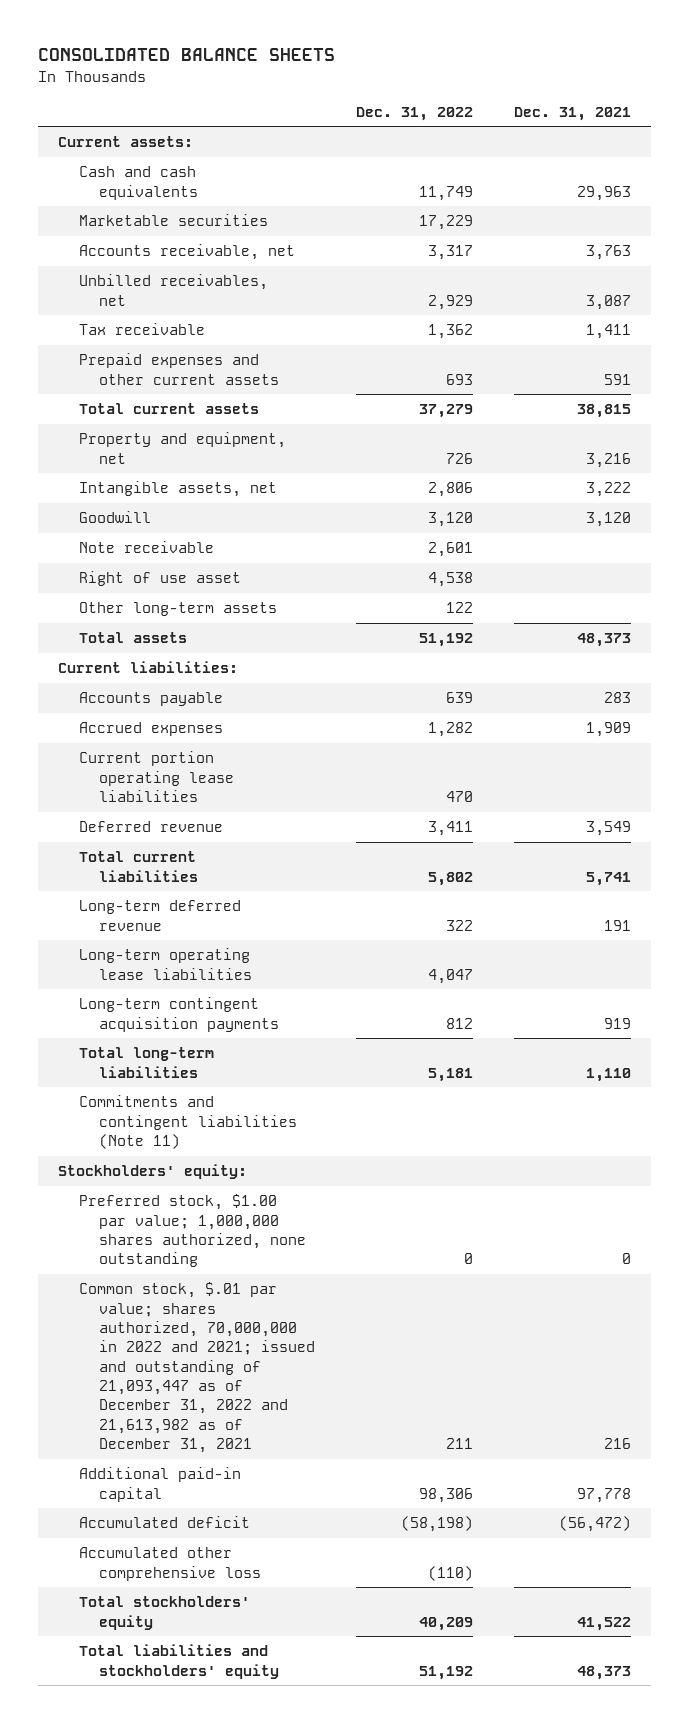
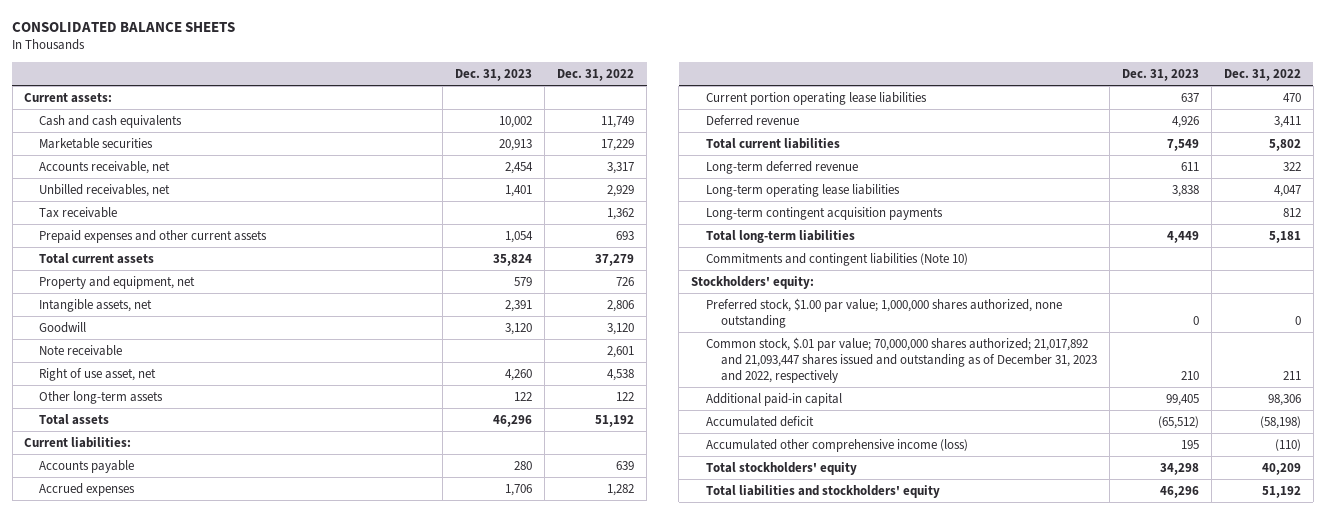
[513,106,631,121] Dec. 31, 2021 -> none
none -> [455,69,533,82] Dec. 31, 2023
[78,571,241,587] Right of use asset -> [39,367,157,381] Right of use asset, net
[78,1095,298,1149] Commitments and contingent liabilities (Note 11) -> [706,252,969,266] Commitments and contingent liabilities (Note 10)
[78,1282,316,1453] Common stock, $.01 par value; shares authorized, 70,000,000 in 2022 and 2021; issued and outstanding of 21,093,447 as of December 31, 2022 and 21,613,982 as of December 31, 2021 -> [706,336,1098,384] Common stock, $.01 par value; 70,000,000 shares authorized; 21,017,892 and 21,093,447 shares issued and outstanding as of December 31, 2023 and 2022, respectively
[78,1547,262,1581] Accumulated other comprehensive loss -> [706,438,969,452] Accumulated other comprehensive income (loss)

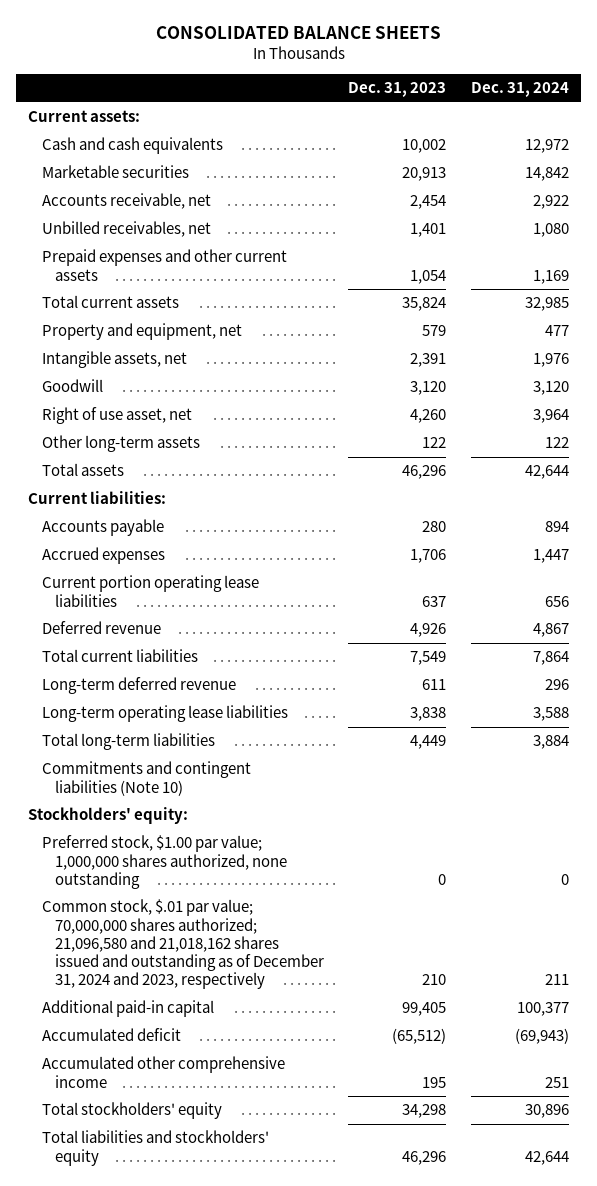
[557,69,635,82] Dec. 31, 2022 -> none
none -> [470,82,569,98] Dec. 31, 2024
[39,206,118,218] Tax receivable -> none
[39,344,123,356] Note receivable -> none
[706,206,944,220] Long-term contingent acquisition payments -> none
[706,336,1098,384] Common stock, $.01 par value; 70,000,000 shares authorized; 21,017,892 and 21,093,447 shares issued and outstanding as of December 31, 2023 and 2022, respectively -> [41,899,325,990] Common stock, $.01 par value; 70,000,000 shares authorized; 21,096,580 and 21,018,162 shares issued and outstanding as of December 31, 2024 and 2023, respectively
[706,438,969,452] Accumulated other comprehensive income (loss) -> [41,1056,285,1088] Accumulated other comprehensive income

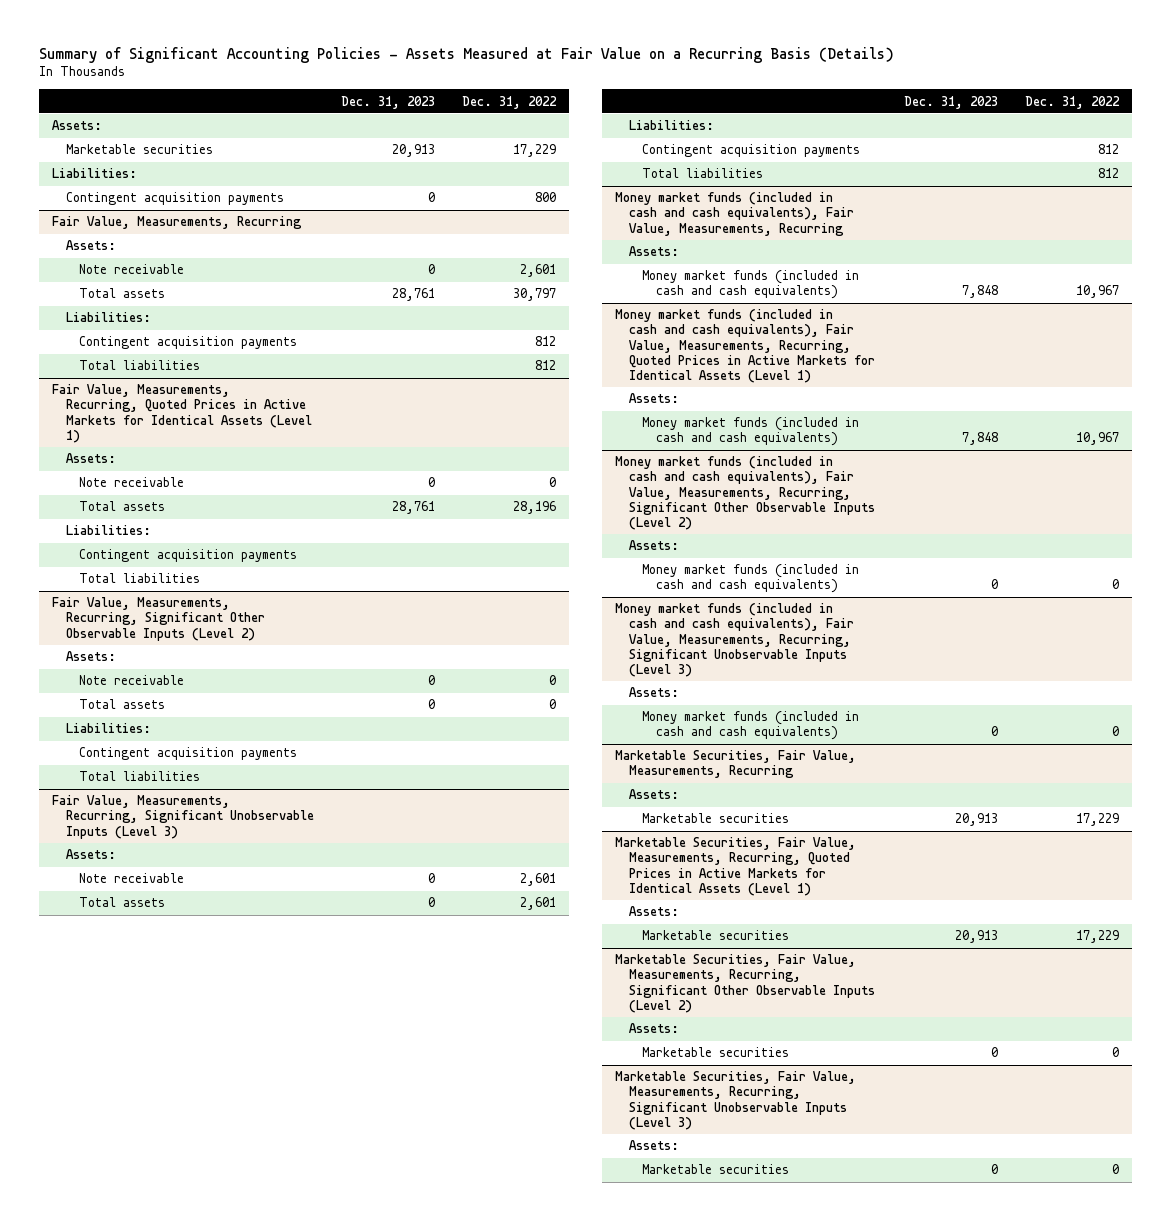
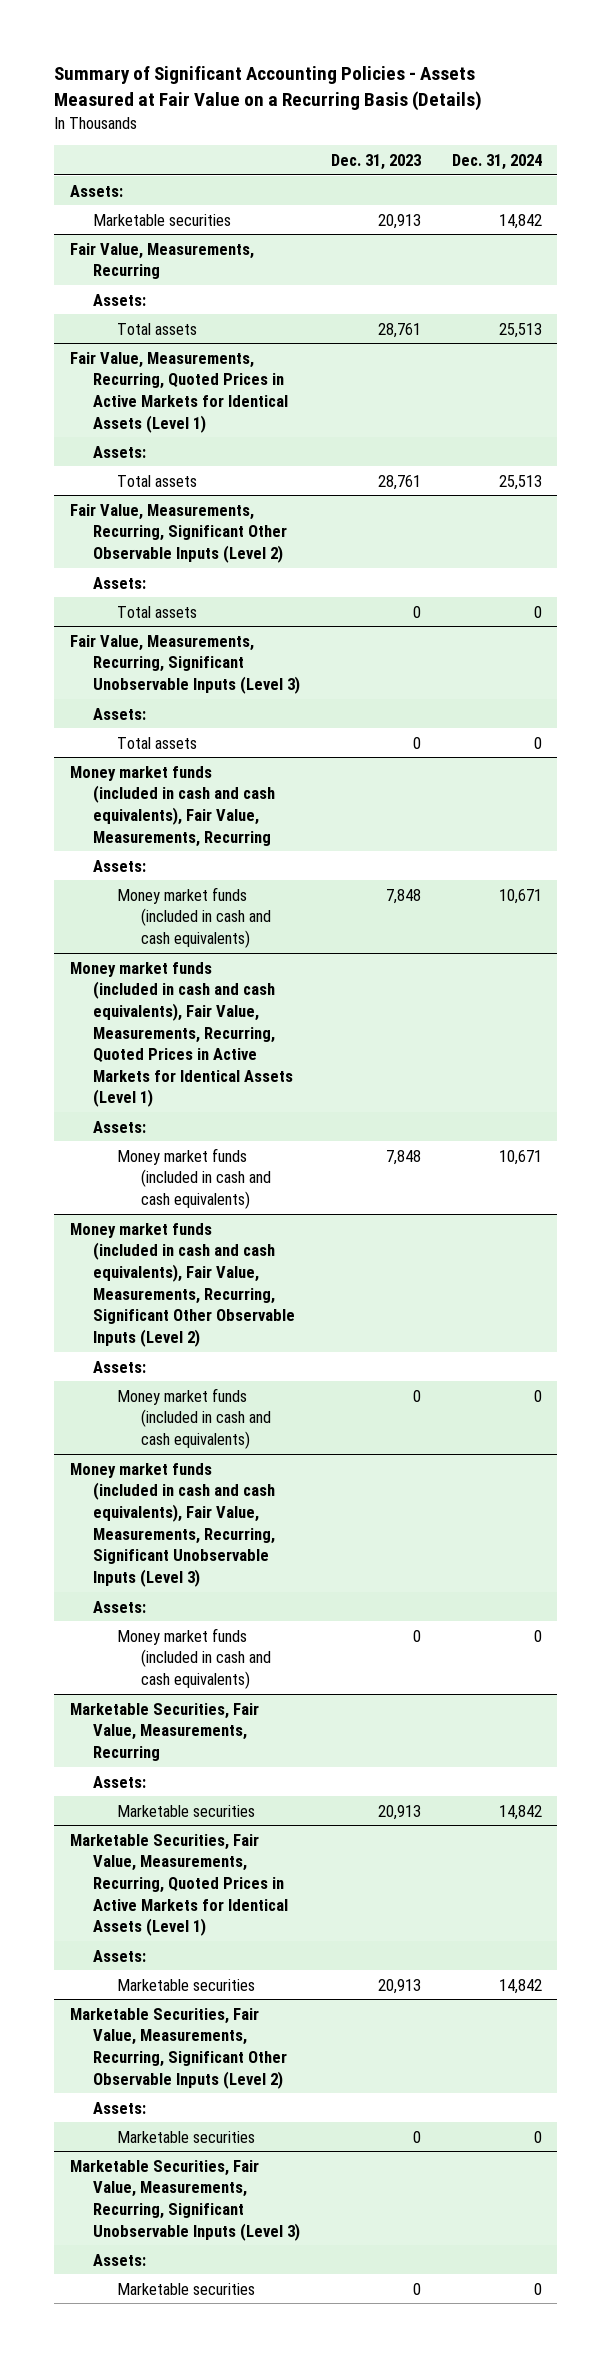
[461,95,557,109] Dec. 31, 2022 -> none
none -> [451,154,542,171] Dec. 31, 2024
[52,168,138,179] Liabilities: -> none
[65,192,284,206] Contingent acquisition payments -> none
[79,264,185,275] Note receivable -> none
[65,312,151,323] Liabilities: -> none
[79,336,298,350] Contingent acquisition payments -> none
[79,360,201,371] Total liabilities -> none
[79,477,185,488] Note receivable -> none
[65,525,151,536] Liabilities: -> none
[79,549,298,563] Contingent acquisition payments -> none
[79,573,201,584] Total liabilities -> none
[79,675,185,686] Note receivable -> none
[65,723,151,734] Liabilities: -> none
[79,747,298,761] Contingent acquisition payments -> none
[79,771,201,782] Total liabilities -> none
[79,873,185,884] Note receivable -> none
[628,120,714,131] Liabilities: -> none
[642,144,861,158] Contingent acquisition payments -> none
[642,168,764,179] Total liabilities -> none

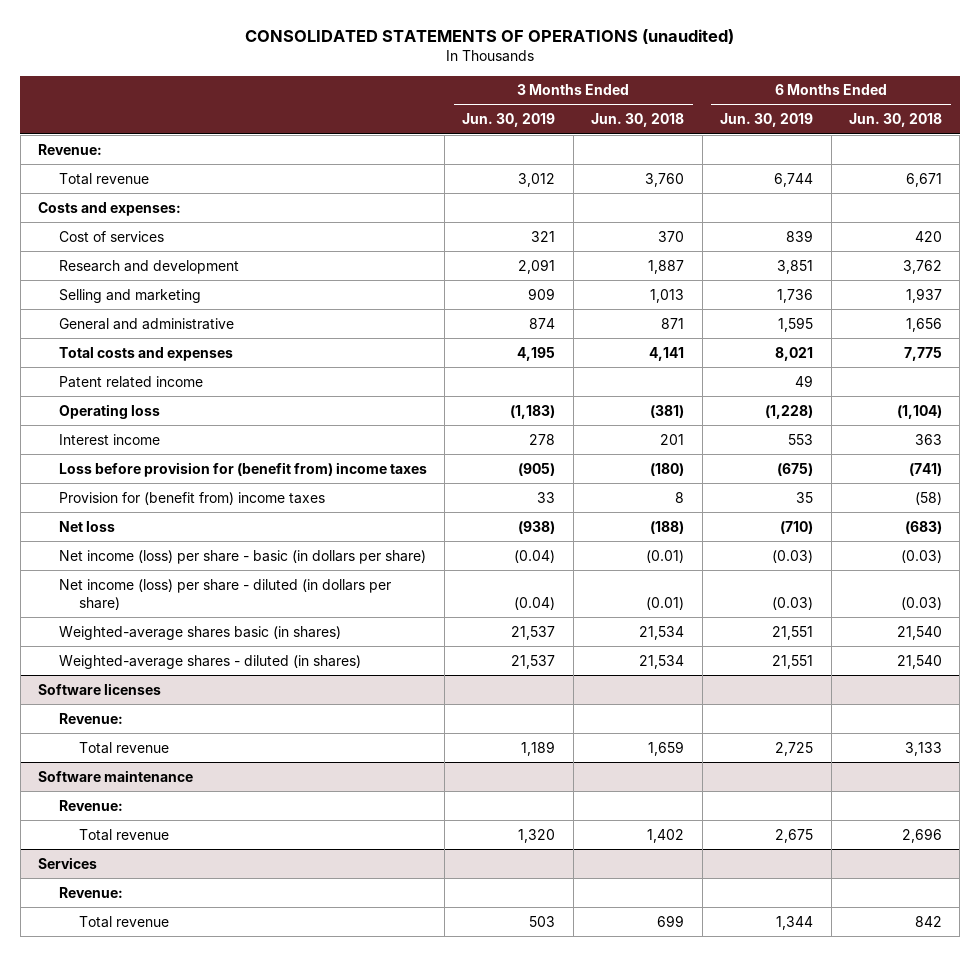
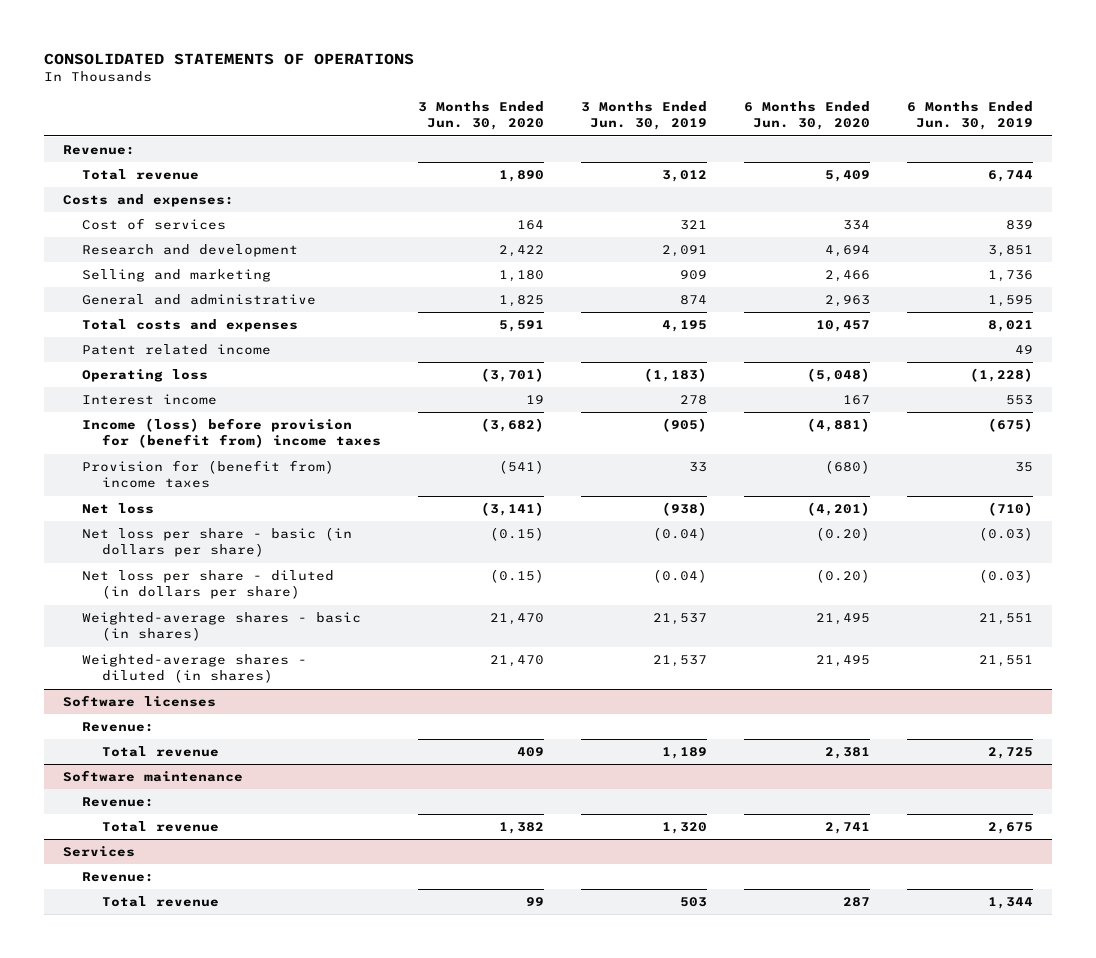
[244,29,734,45] CONSOLIDATED STATEMENTS OF OPERATIONS (unaudited) -> [44,53,415,66] CONSOLIDATED STATEMENTS OF OPERATIONS
[591,113,685,128] Jun. 30, 2018 -> none
[848,113,942,128] Jun. 30, 2018 -> none
none -> [417,101,544,131] 3 Months Ended Jun. 30, 2020
none -> [744,101,871,131] 6 Months Ended Jun. 30, 2020
[58,461,427,477] Loss before provision for (benefit from) income taxes -> [82,418,381,449] Income (loss) before provision for (benefit from) income taxes
[58,549,426,564] Net income (loss) per share - basic (in dollars per share) -> [82,527,353,558] Net loss per share - basic (in dollars per share)
[58,578,391,610] Net income (loss) per share - diluted (in dollars per share) -> [82,570,335,600] Net loss per share - diluted (in dollars per share)
[58,625,341,640] Weighted-average shares basic (in shares) -> [82,612,362,642] Weighted-average shares - basic (in shares)

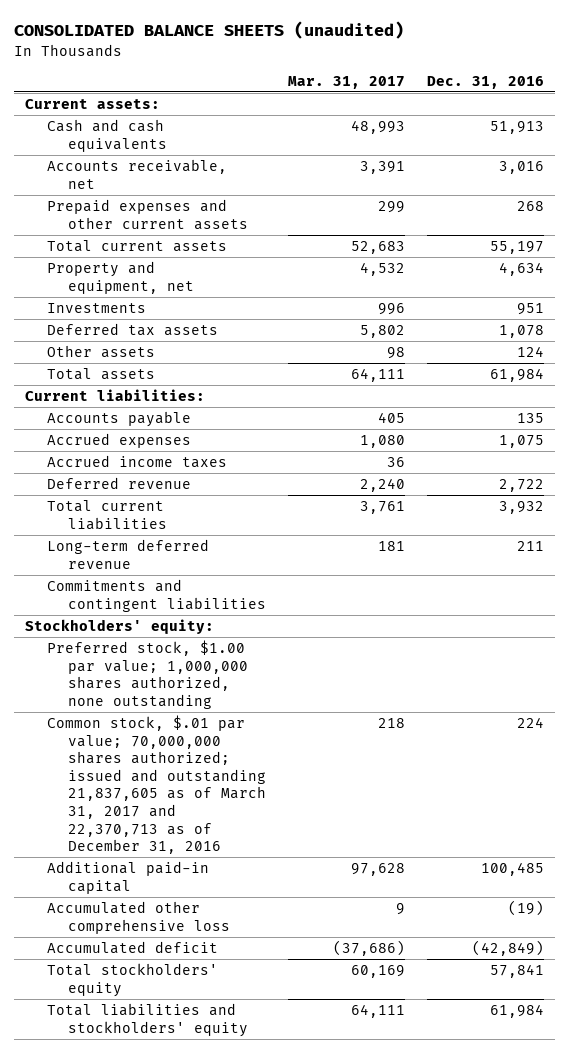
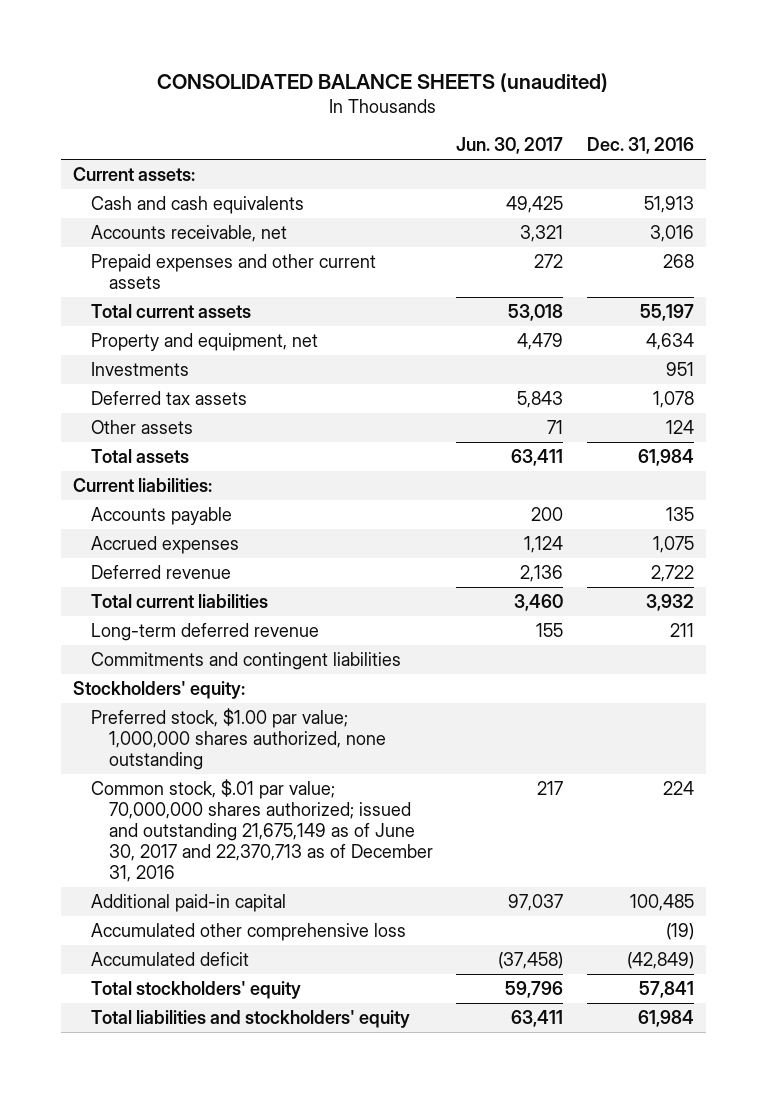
[287,75,405,89] Mar. 31, 2017 -> none
none -> [456,137,564,155] Jun. 30, 2017
[46,454,227,468] Accrued income taxes -> none
[46,714,267,855] Common stock, $.01 par value; 70,000,000 shares authorized; issued and outstanding 21,837,605 as of March 31, 2017 and 22,370,713 as of December 31, 2016 -> [90,778,433,882] Common stock, $.01 par value; 70,000,000 shares authorized; issued and outstanding 21,675,149 as of June 30, 2017 and 22,370,713 as of December 31, 2016

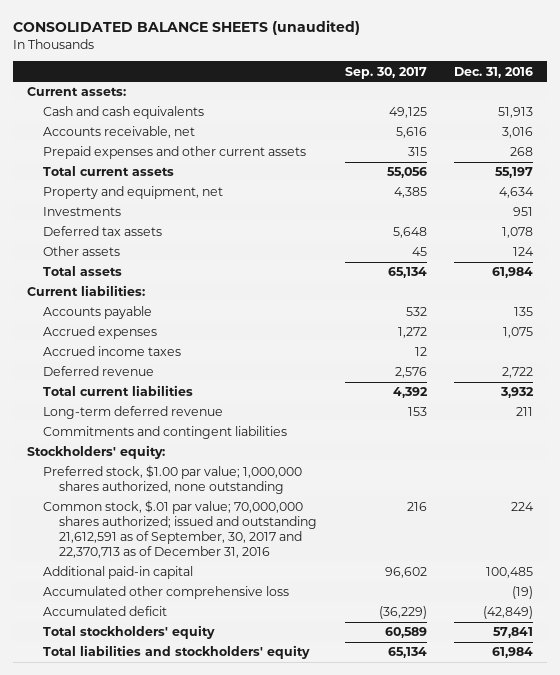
[456,137,564,155] Jun. 30, 2017 -> none
none -> [344,66,427,79] Sep. 30, 2017
none -> [43,346,182,357] Accrued income taxes
[90,778,433,882] Common stock, $.01 par value; 70,000,000 shares authorized; issued and outstanding 21,675,149 as of June 30, 2017 and 22,370,713 as of December 31, 2016 -> [43,500,317,559] Common stock, $.01 par value; 70,000,000 shares authorized; issued and outstanding 21,612,591 as of September, 30, 2017 and 22,370,713 as of December 31, 2016

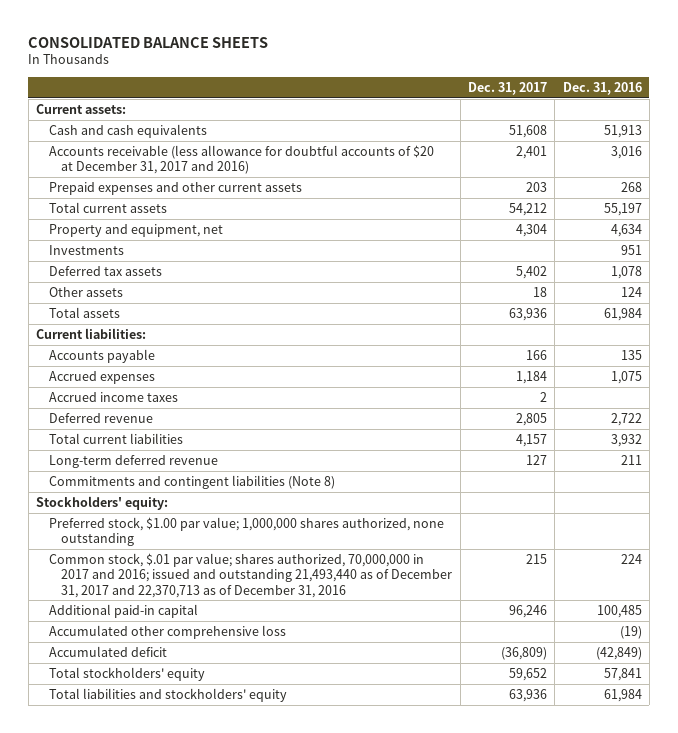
[13,20,361,36] CONSOLIDATED BALANCE SHEETS (unaudited) -> [28,36,269,48] CONSOLIDATED BALANCE SHEETS
[344,66,427,79] Sep. 30, 2017 -> none
none -> [468,81,548,95] Dec. 31, 2017
[43,126,196,139] Accounts receivable, net -> [48,144,434,175] Accounts receivable (less allowance for doubtful accounts of $20 at December 31, 2017 and 2016)
[43,426,288,440] Commitments and contingent liabilities -> [48,474,335,489] Commitments and contingent liabilities (Note 8)
[43,500,317,559] Common stock, $.01 par value; 70,000,000 shares authorized; issued and outstanding 21,612,591 as of September, 30, 2017 and 22,370,713 as of December 31, 2016 -> [48,552,453,598] Common stock, $.01 par value; shares authorized, 70,000,000 in 2017 and 2016; issued and outstanding 21,493,440 as of December 31, 2017 and 22,370,713 as of December 31, 2016

